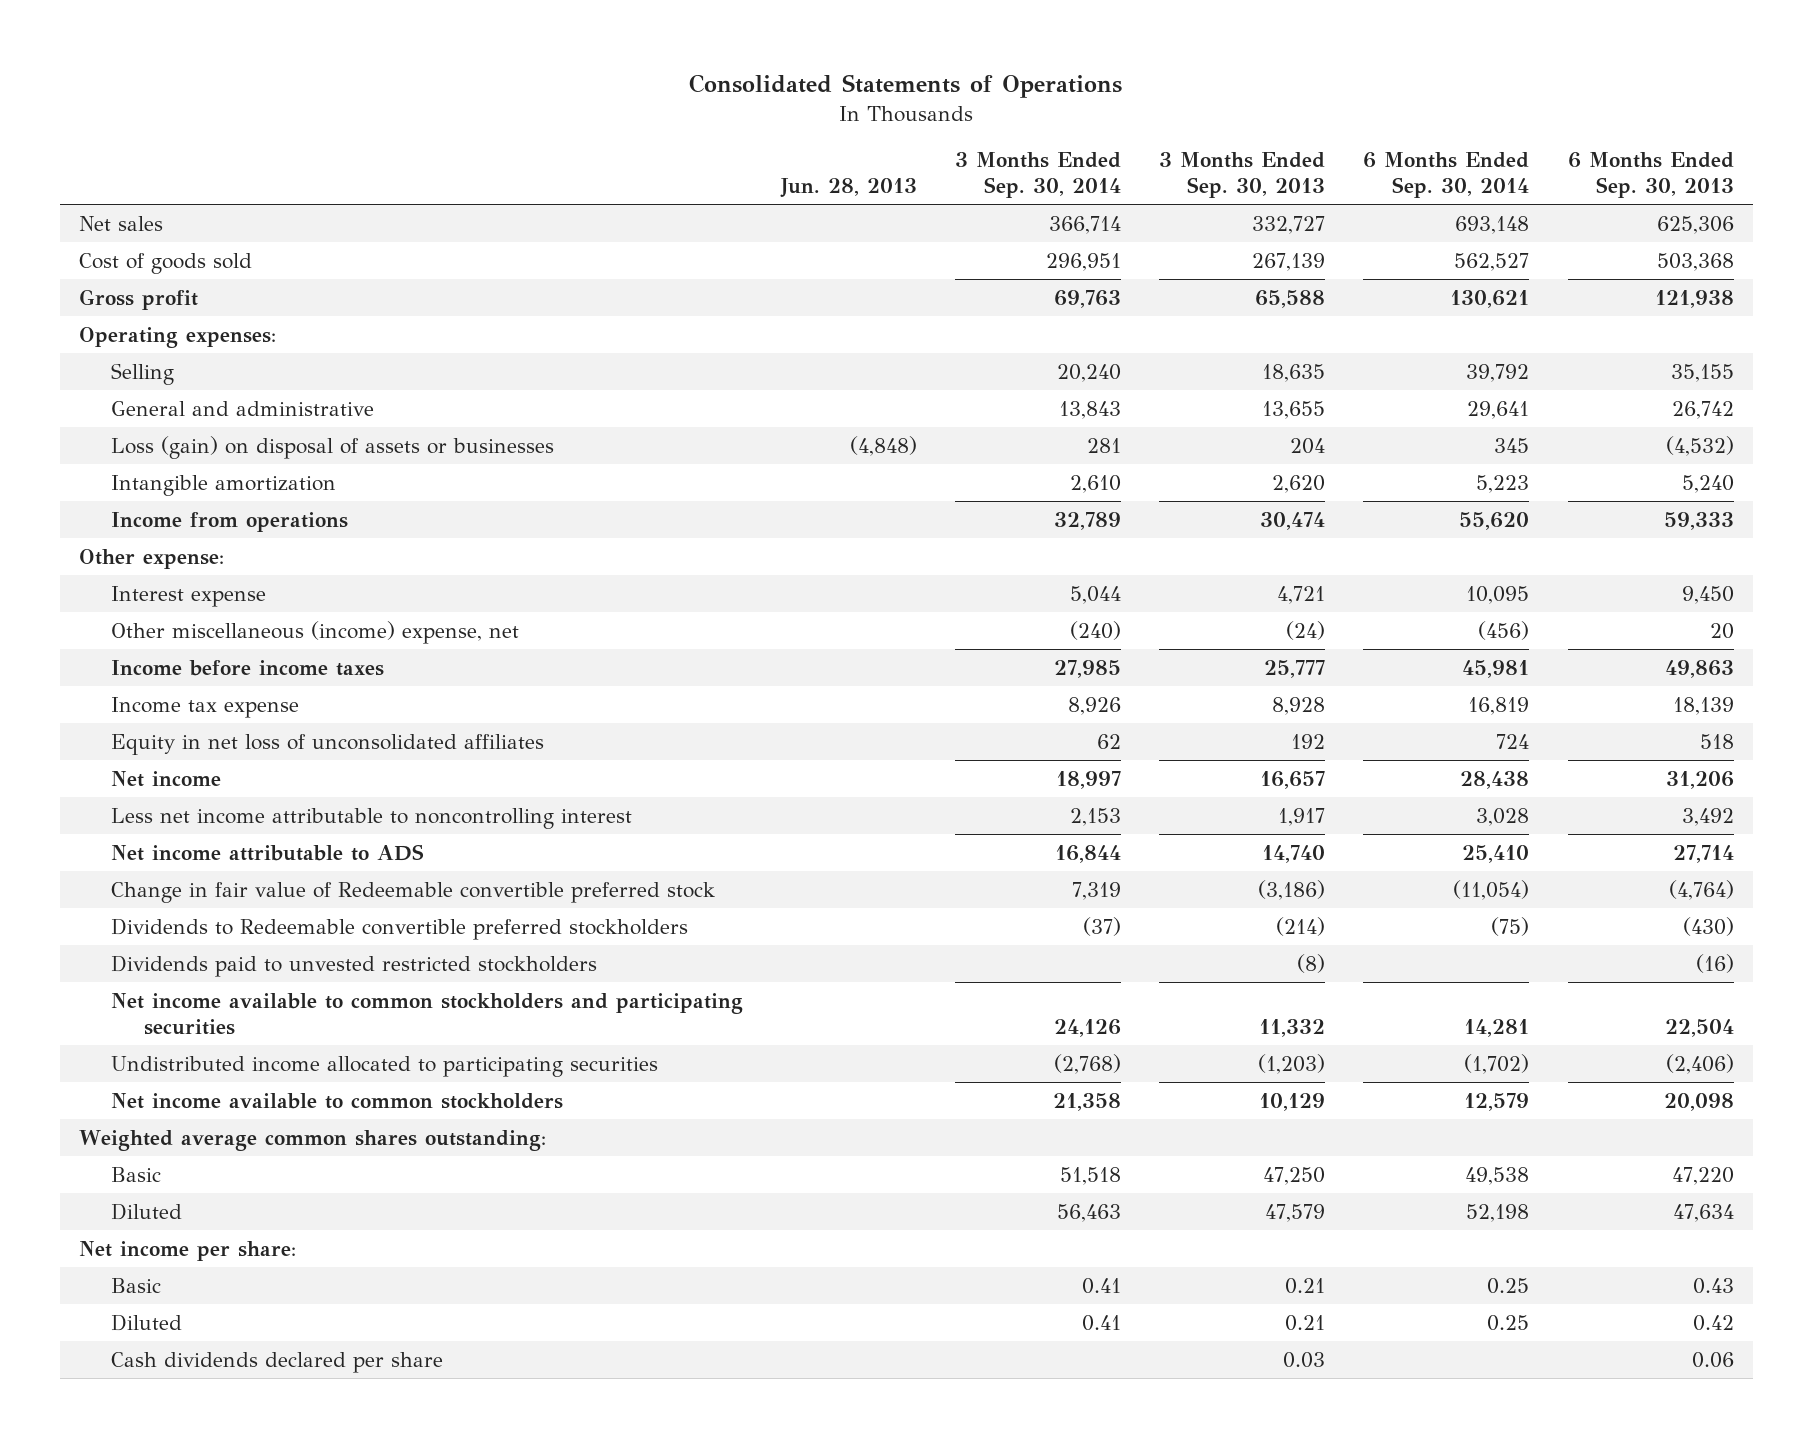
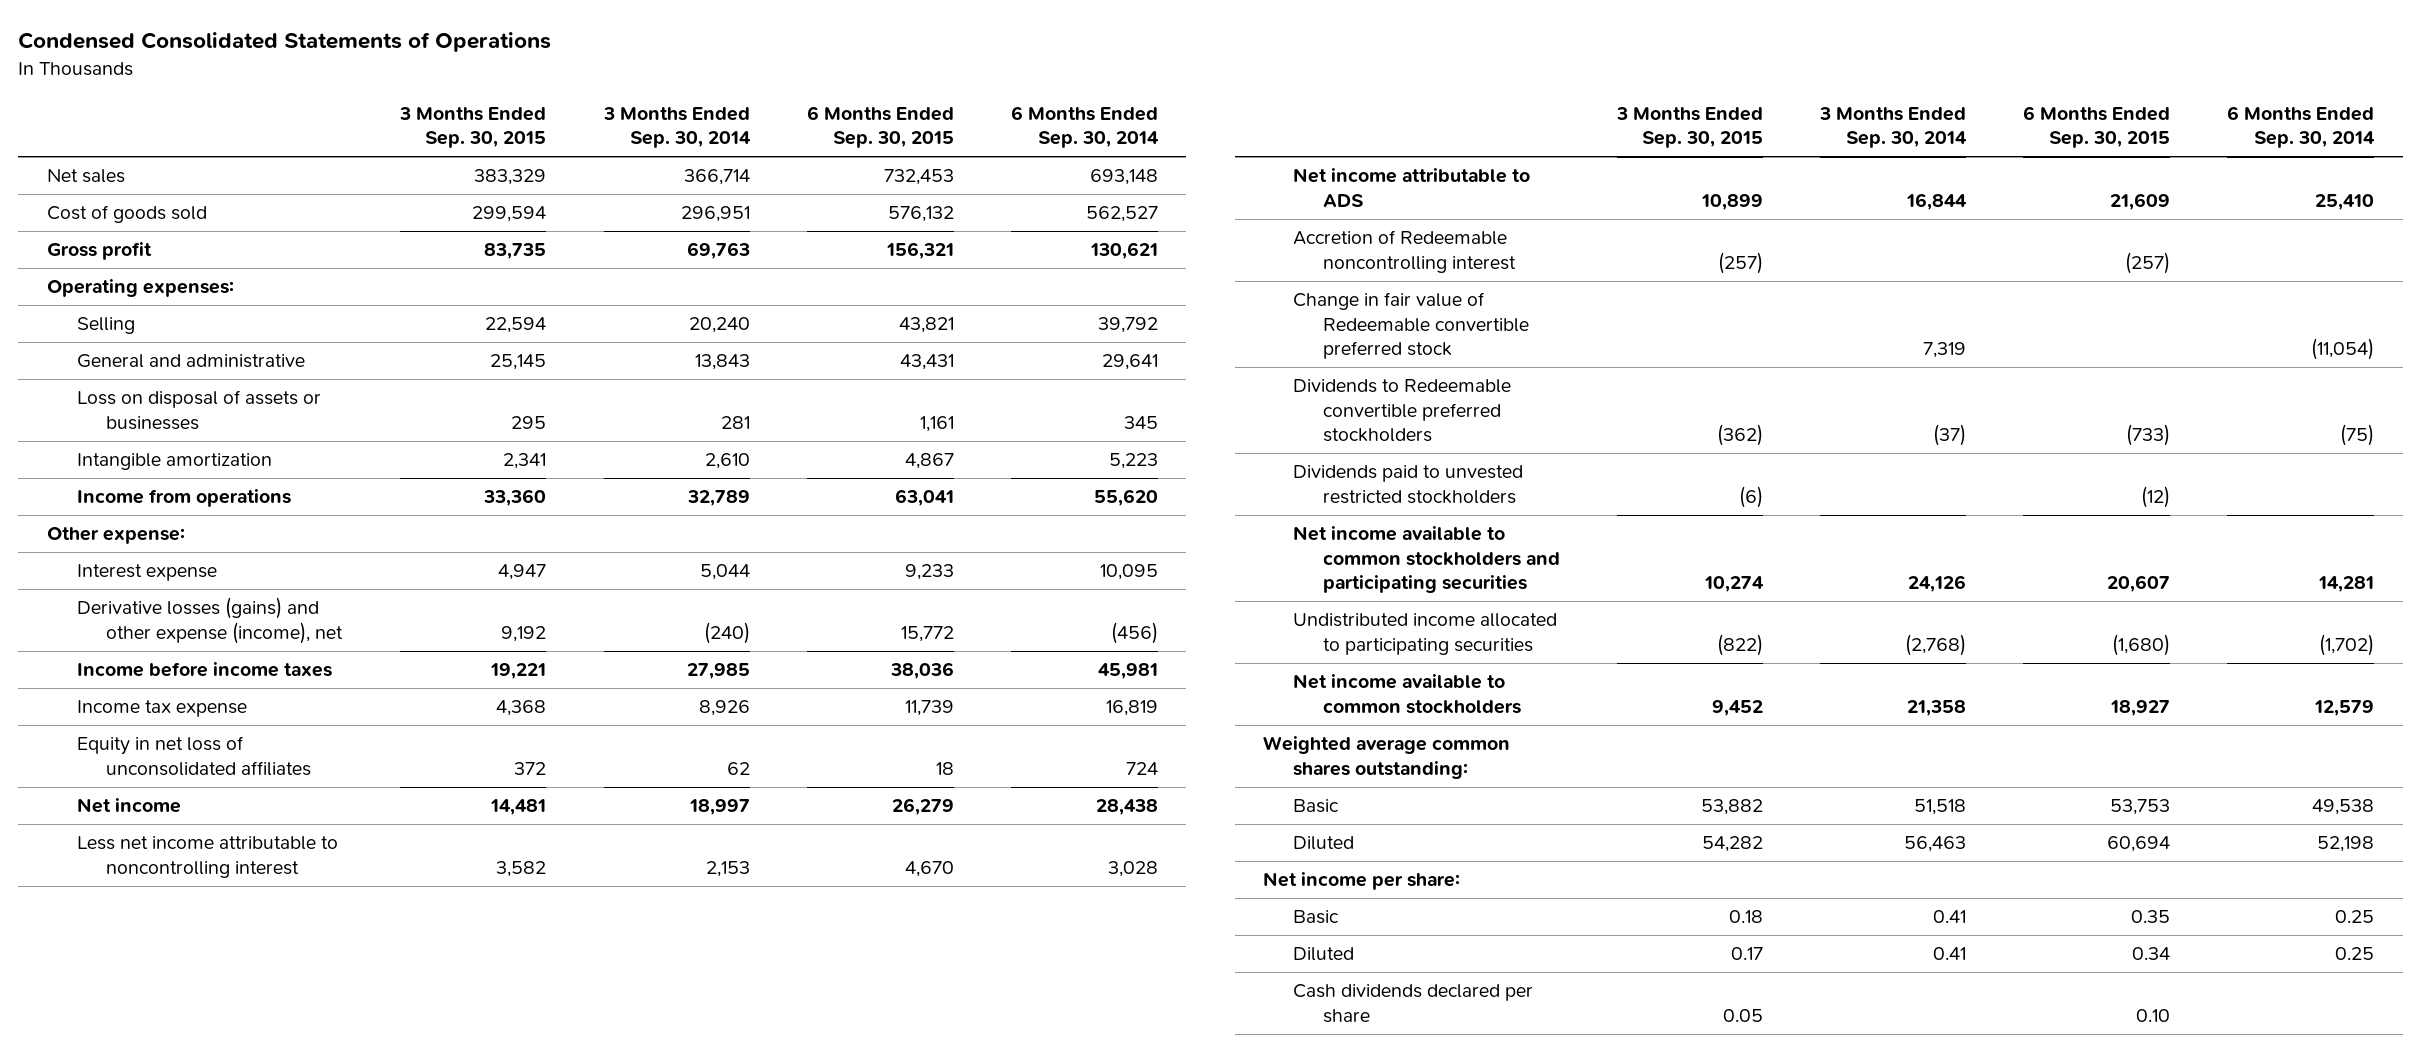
[689,74,1123,99] Consolidated Statements of Operations -> [18,32,552,53] Condensed Consolidated Statements of Operations
[780,178,918,199] Jun. 28, 2013 -> none
[1159,152,1326,199] 3 Months Ended Sep. 30, 2013 -> none
[1567,152,1734,199] 6 Months Ended Sep. 30, 2013 -> none
none -> [399,106,547,148] 3 Months Ended Sep. 30, 2015
none -> [806,105,954,148] 6 Months Ended Sep. 30, 2015
[111,435,555,459] Loss (gain) on disposal of assets or businesses -> [76,390,321,430] Loss on disposal of assets or businesses
[111,620,520,644] Other miscellaneous (income) expense, net -> [76,597,344,644] Derivative losses (gains) and other expense (income), net
none -> [1293,230,1517,273] Accretion of Redeemable noncontrolling interest

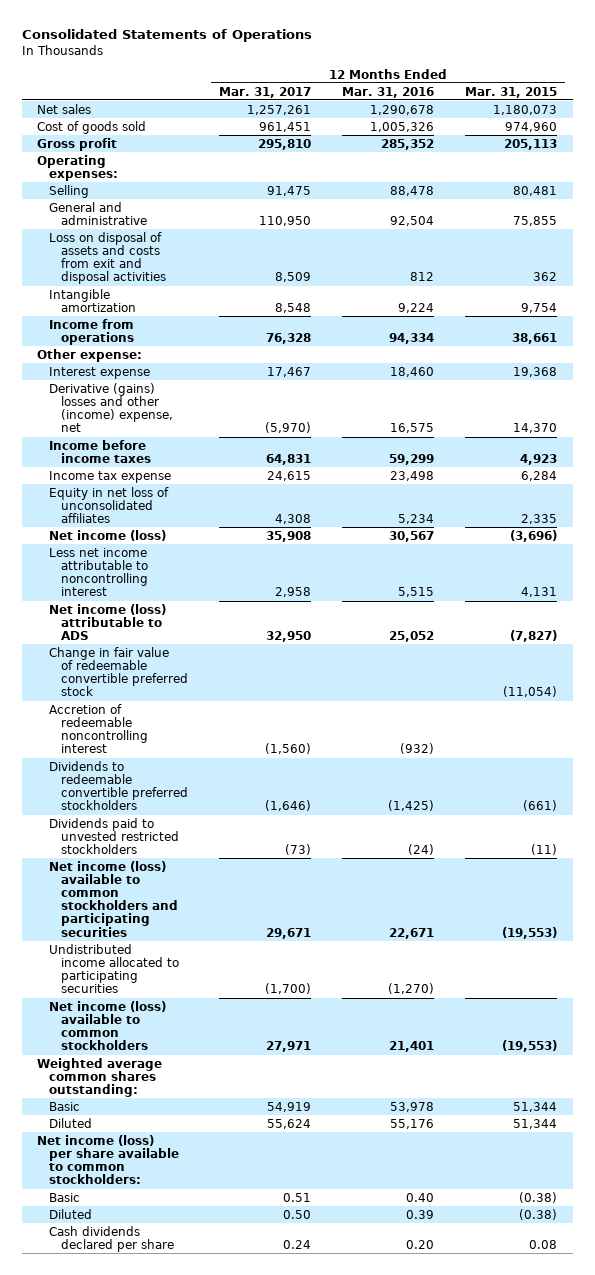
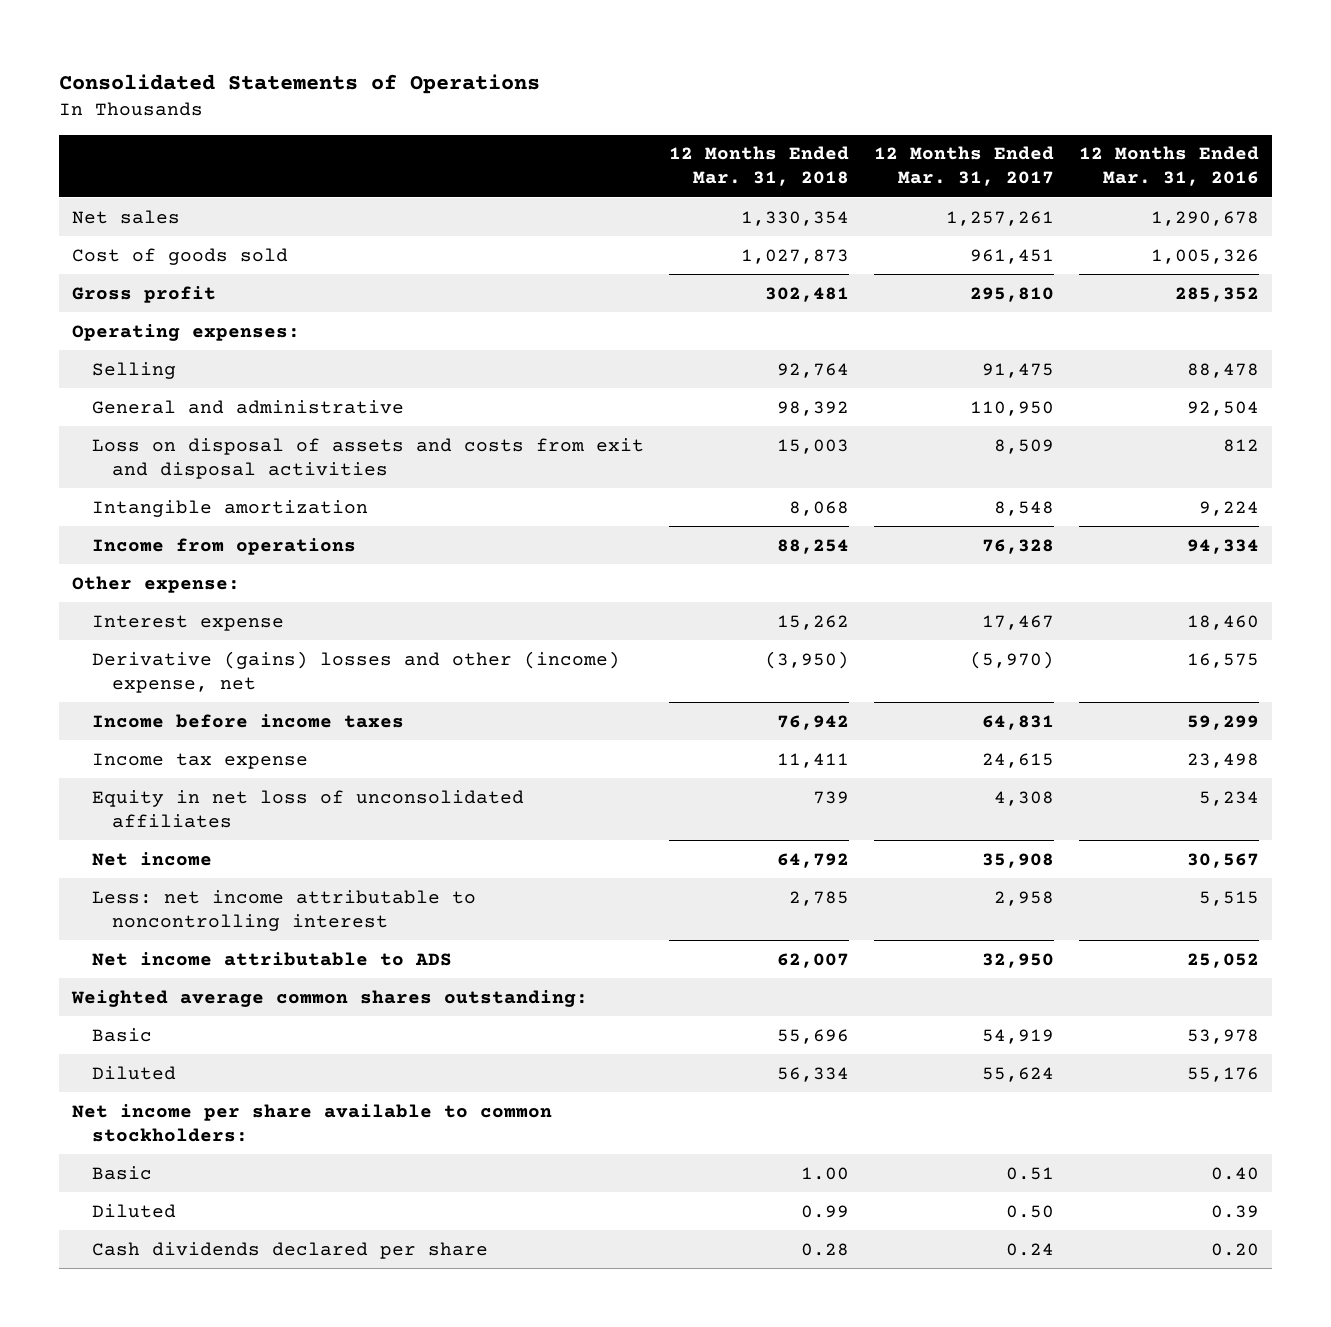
[465,86,558,98] Mar. 31, 2015 -> none
none -> [669,146,850,187] 12 Months Ended Mar. 31, 2018
[49,646,189,697] Change in fair value of redeemable convertible preferred stock -> none
[49,703,149,754] Accretion of redeemable noncontrolling interest -> none
[49,760,189,811] Dividends to redeemable convertible preferred stockholders -> none
[49,817,180,855] Dividends paid to unvested restricted stockholders -> none
[49,860,179,937] Net income (loss) available to common stockholders and participating securities -> none
[49,943,180,994] Undistributed income allocated to participating securities -> none
[49,1000,167,1051] Net income (loss) available to common stockholders -> none
[49,529,167,541] Net income (loss) -> [92,851,213,866] Net income
[49,547,149,597] Less net income attributable to noncontrolling interest -> [92,889,477,931] Less: net income attributable to noncontrolling interest
[49,603,167,641] Net income (loss) attributable to ADS -> [92,951,453,966] Net income attributable to ADS
[37,1134,180,1185] Net income (loss) per share available to common stockholders: -> [71,1103,552,1142] Net income per share available to common stockholders:

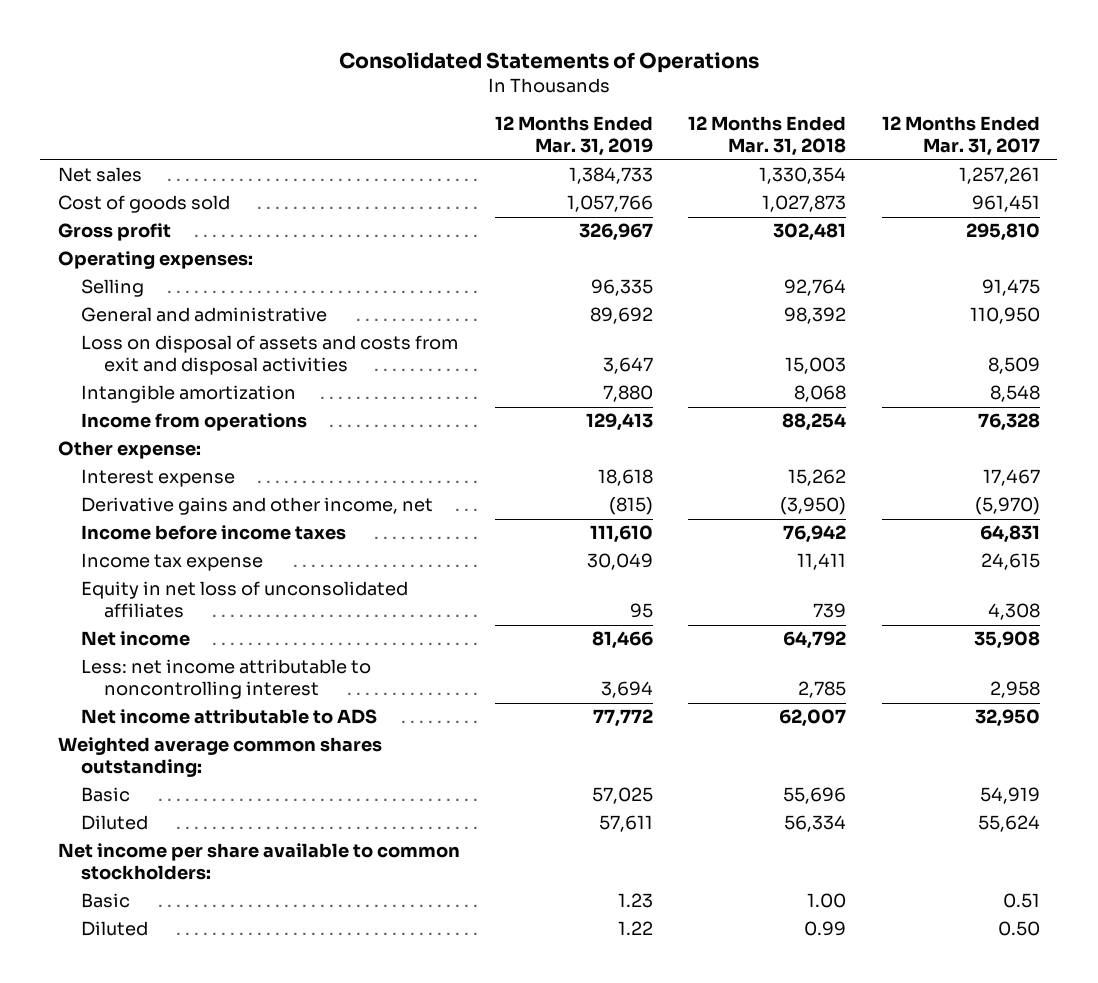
[1079,146,1260,187] 12 Months Ended Mar. 31, 2016 -> none
none -> [495,116,654,157] 12 Months Ended Mar. 31, 2019
[92,650,621,693] Derivative (gains) losses and other (income) expense, net -> [80,497,433,516] Derivative gains and other income, net
[92,1241,489,1259] Cash dividends declared per share -> none

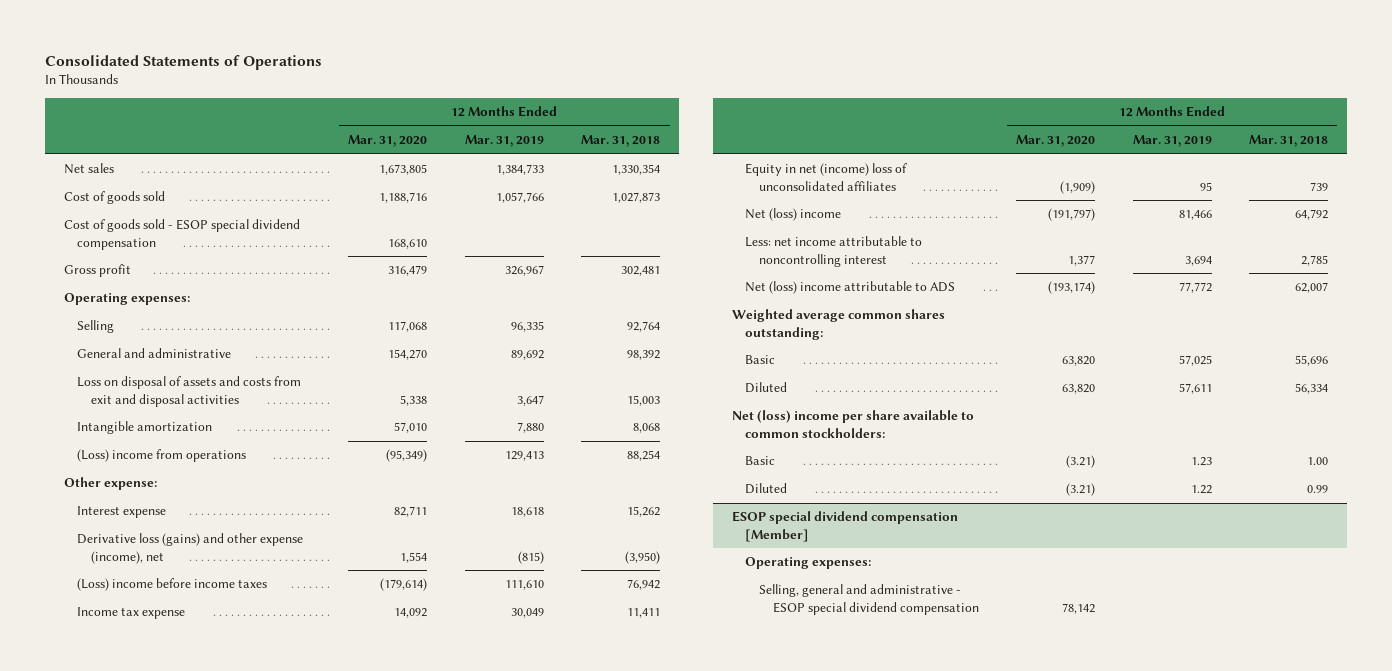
[881,116,1040,157] 12 Months Ended Mar. 31, 2017 -> none
none -> [348,135,428,148] Mar. 31, 2020
none -> [63,219,300,250] Cost of goods sold - ESOP special dividend compensation
[80,413,307,432] Income from operations -> [77,449,247,463] (Loss) income from operations
[80,497,433,516] Derivative gains and other income, net -> [77,533,304,564] Derivative loss (gains) and other expense (income), net
[80,525,346,541] Income before income taxes -> [77,578,268,592] (Loss) income before income taxes
[80,581,408,619] Equity in net loss of unconsolidated affiliates -> [745,163,908,191] Equity in net (income) loss of unconsolidated affiliates
[80,631,190,647] Net income -> [745,208,842,222] Net (loss) income
[80,709,377,725] Net income attributable to ADS -> [745,281,956,295] Net (loss) income attributable to ADS
[58,843,461,881] Net income per share available to common stockholders: -> [731,410,974,438] Net (loss) income per share available to common stockholders:
none -> [731,511,958,542] ESOP special dividend compensation [Member]
none -> [745,557,872,570] Operating expenses:
none -> [759,584,979,615] Selling, general and administrative - ESOP special dividend compensation

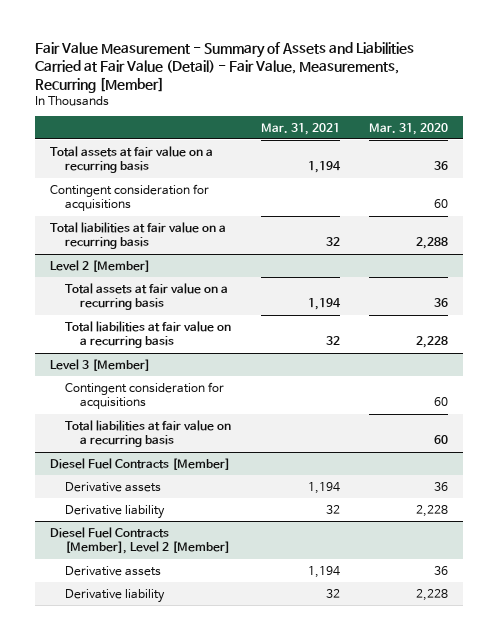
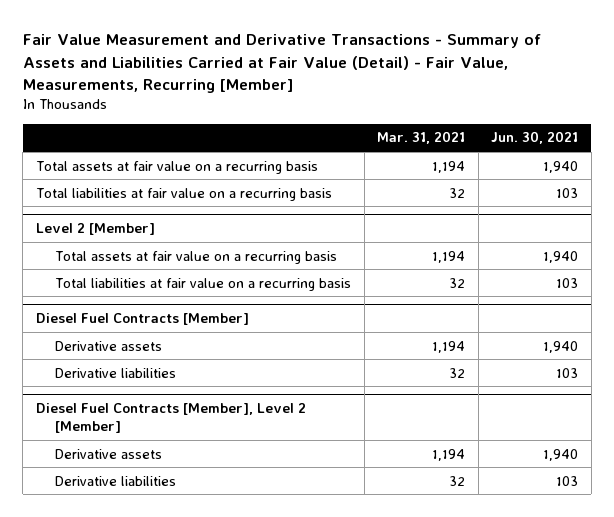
[35,42,415,94] Fair Value Measurement - Summary of Assets and Liabilities Carried at Fair Value (Detail) - Fair Value, Measurements, Recurring [Member] -> [22,34,541,93] Fair Value Measurement and Derivative Transactions - Summary of Assets and Liabilities Carried at Fair Value (Detail) - Fair Value, Measurements, Recurring [Member]
[369,122,449,135] Mar. 31, 2020 -> none
none -> [491,131,579,145] Jun. 30, 2021
[50,183,210,212] Contingent consideration for acquisitions -> none
[50,358,151,371] Level 3 [Member] -> none
[64,381,224,410] Contingent consideration for acquisitions -> none
[64,419,231,448] Total liabilities at fair value on a recurring basis -> none
[64,504,165,519] Derivative liability -> [55,367,177,378] Derivative liabilities
[64,588,165,603] Derivative liability -> [55,475,177,486] Derivative liabilities

